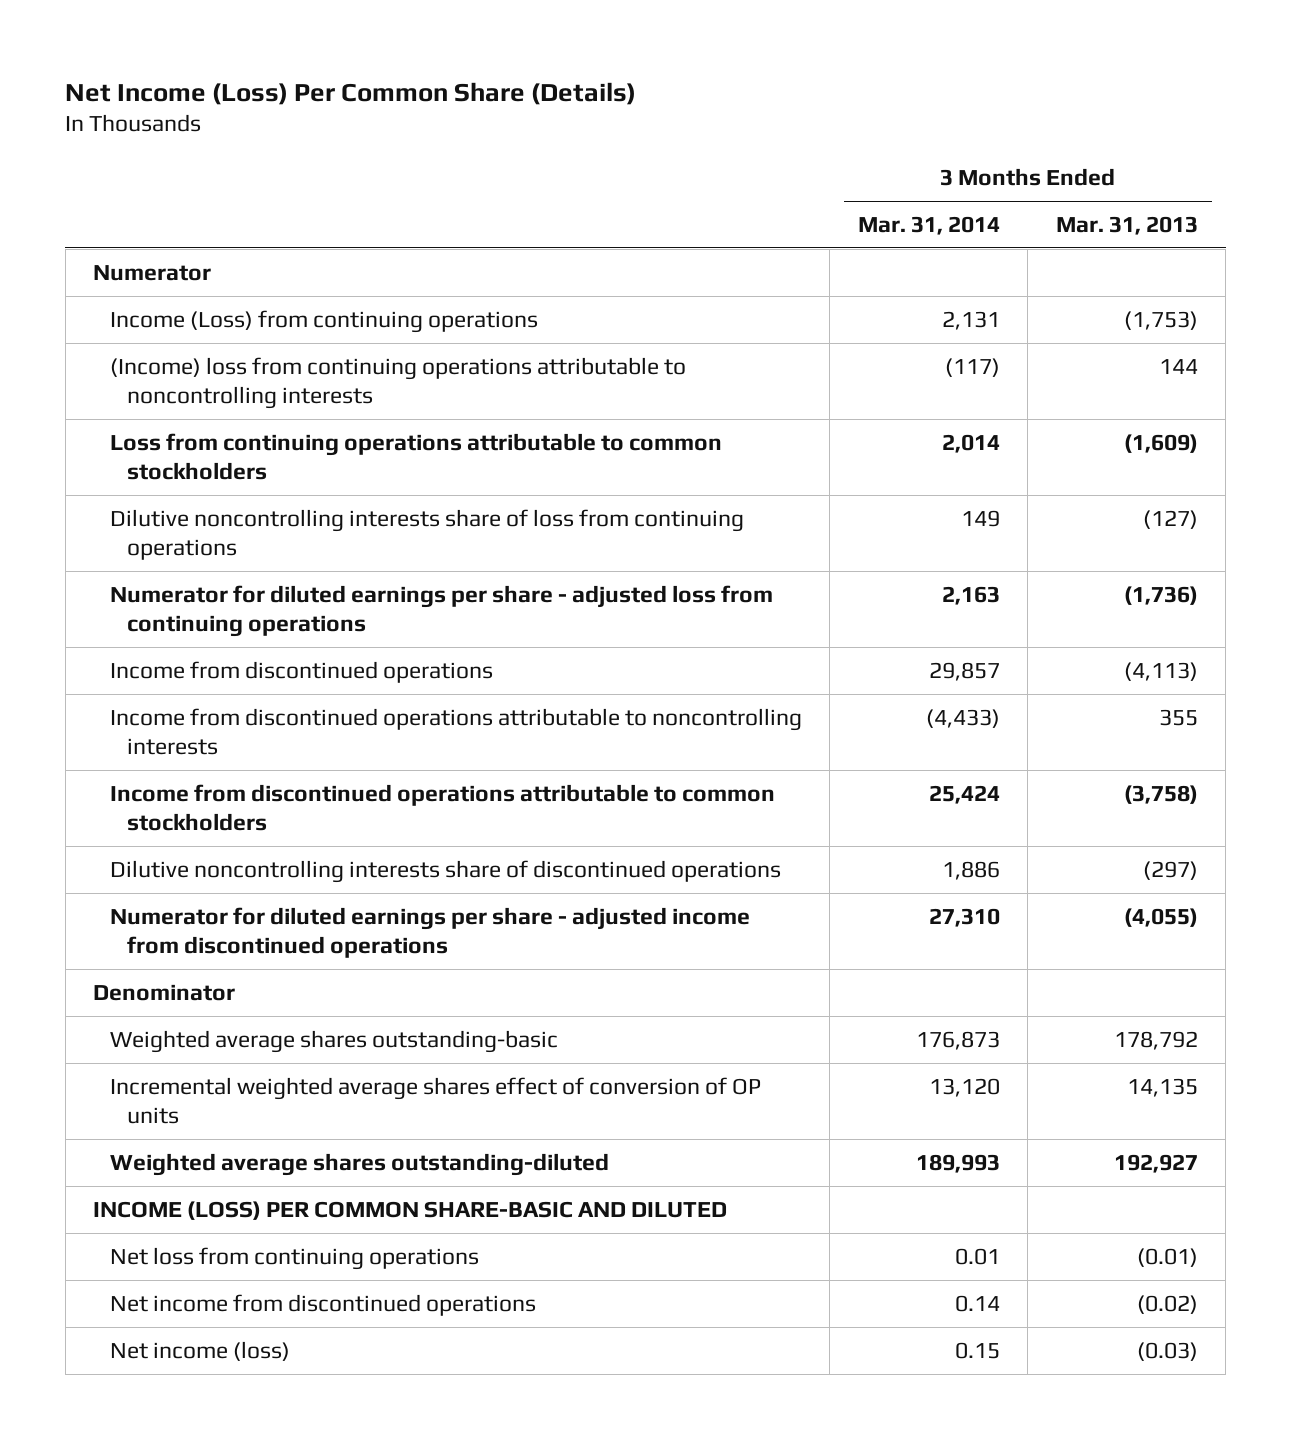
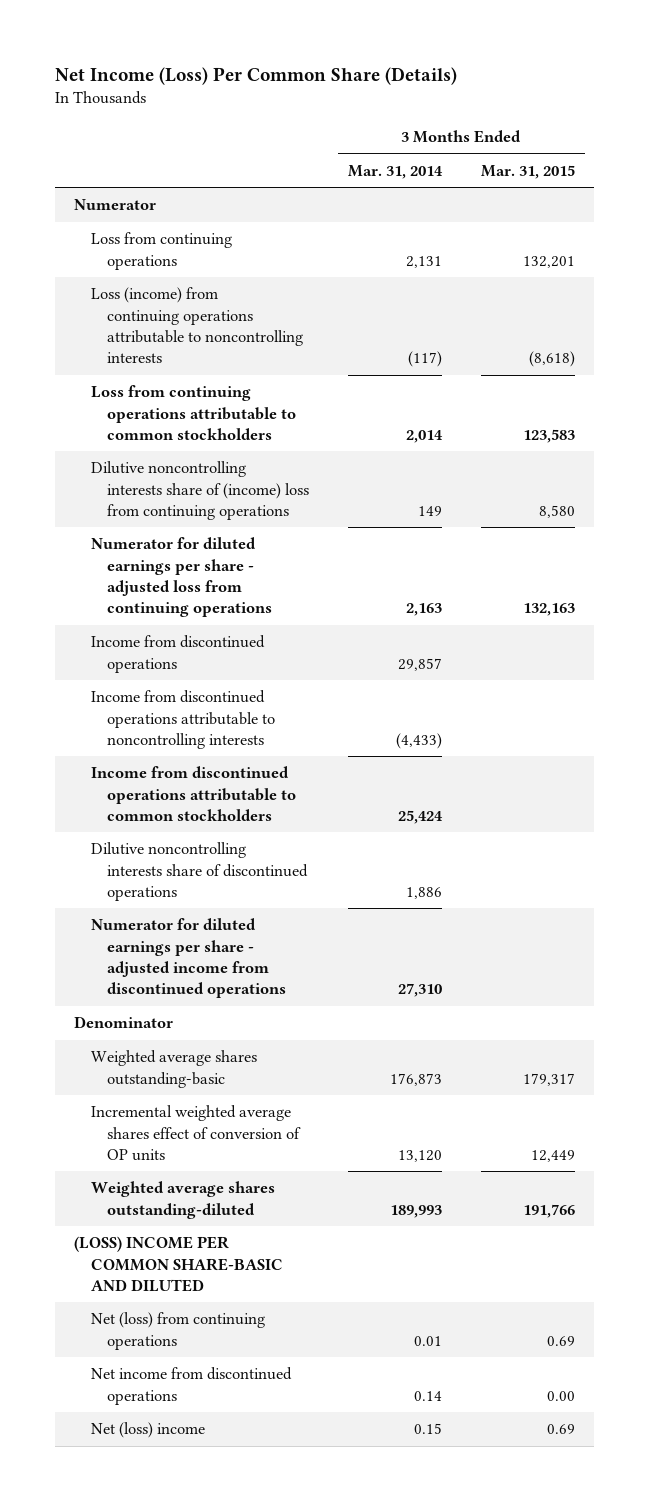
[1055,215,1198,235] Mar. 31, 2013 -> none
none -> [480,164,575,179] Mar. 31, 2015
[109,309,538,333] Income (Loss) from continuing operations -> [90,232,232,270] Loss from continuing operations
[109,356,686,409] (Income) loss from continuing operations attributable to noncontrolling interests -> [90,287,304,363] Loss (income) from continuing operations attributable to noncontrolling interests
[109,508,744,560] Dilutive noncontrolling interests share of loss from continuing operations -> [90,461,310,520] Dilutive noncontrolling interests share of (income) loss from continuing operations
[93,1200,728,1220] INCOME (LOSS) PER COMMON SHARE-BASIC AND DILUTED -> [74,1236,283,1292] (LOSS) INCOME PER COMMON SHARE-BASIC AND DILUTED
[109,1246,479,1270] Net loss from continuing operations -> [90,1312,265,1350] Net (loss) from continuing operations
[109,1340,290,1361] Net income (loss) -> [90,1422,205,1439] Net (loss) income

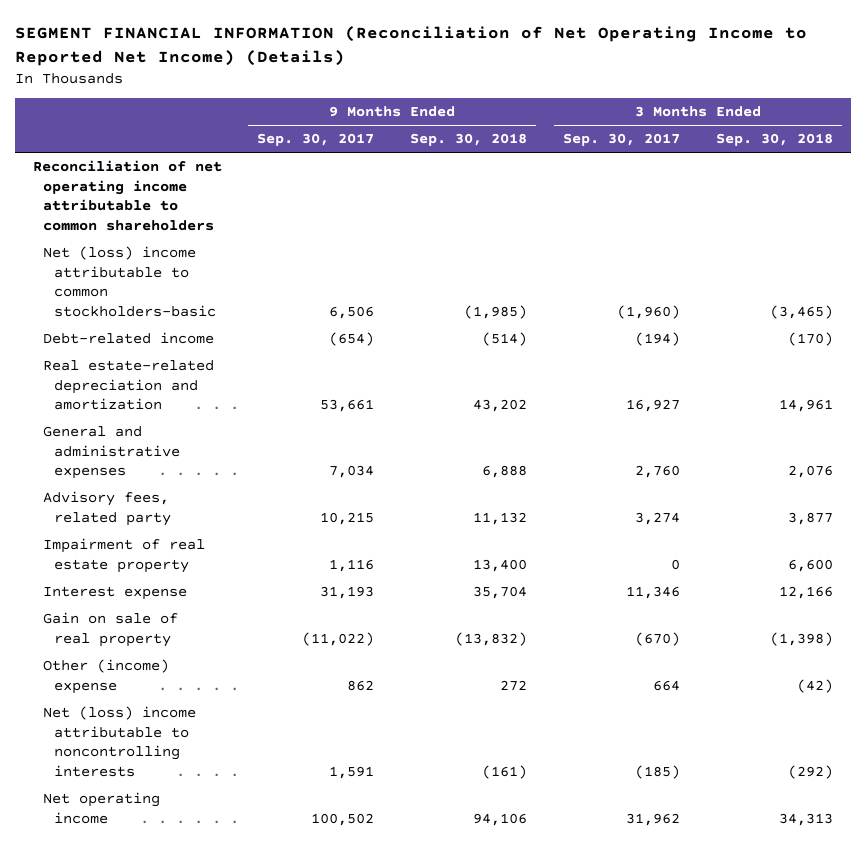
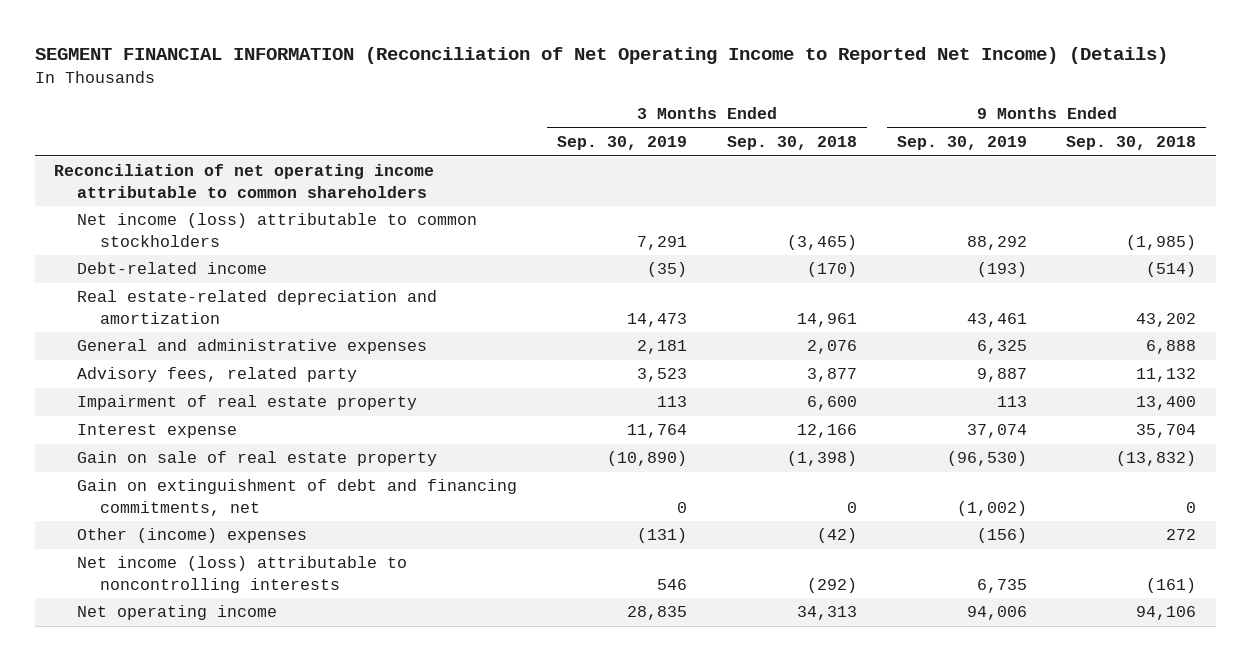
[257,133,375,147] Sep. 30, 2017 -> none
[562,133,680,147] Sep. 30, 2017 -> none
none -> [556,136,687,151] Sep. 30, 2019
none -> [896,136,1027,151] Sep. 30, 2019
[43,246,217,317] Net (loss) income attributable to common stockholders-basic -> [77,213,478,248] Net income (loss) attributable to common stockholders
[43,612,179,647] Gain on sale of real property -> [77,451,438,467] Gain on sale of real estate property
none -> [77,479,518,517] Gain on extinguishment of debt and financing commitments, net
[43,659,170,694] Other (income) expense -> [77,528,308,544] Other (income) expenses
[43,706,197,777] Net (loss) income attributable to noncontrolling interests -> [77,556,408,594] Net income (loss) attributable to noncontrolling interests

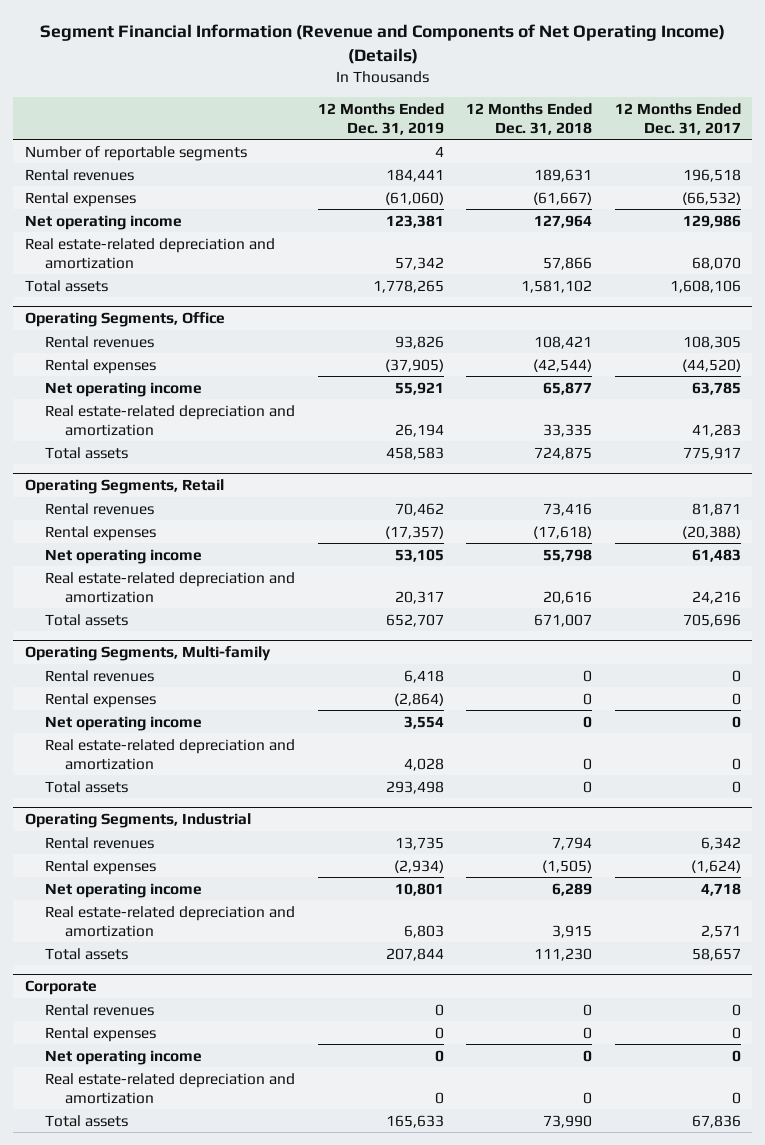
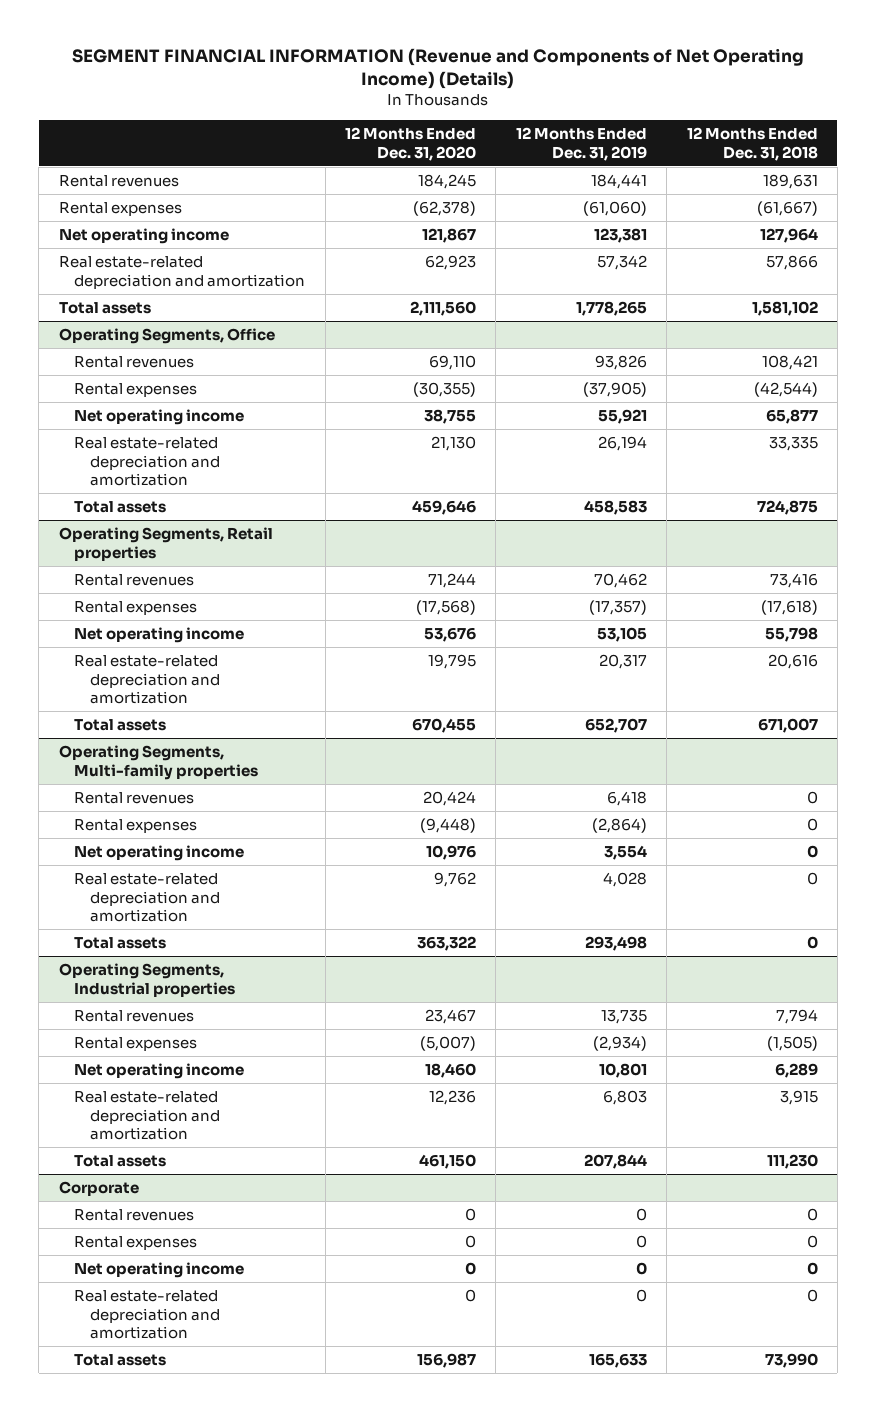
[39,24,725,65] Segment Financial Information (Revenue and Components of Net Operating Income) (Details) -> [72,47,805,90] SEGMENT FINANCIAL INFORMATION (Revenue and Components of Net Operating Income) (Details)
[614,102,741,135] 12 Months Ended Dec. 31, 2017 -> none
none -> [345,126,477,161] 12 Months Ended Dec. 31, 2020
[24,145,247,161] Number of reportable segments -> none
[24,479,224,495] Operating Segments, Retail -> [58,526,273,561] Operating Segments, Retail properties
[24,646,271,662] Operating Segments, Multi-family -> [58,744,259,780] Operating Segments, Multi-family properties
[24,813,251,829] Operating Segments, Industrial -> [58,962,236,997] Operating Segments, Industrial properties

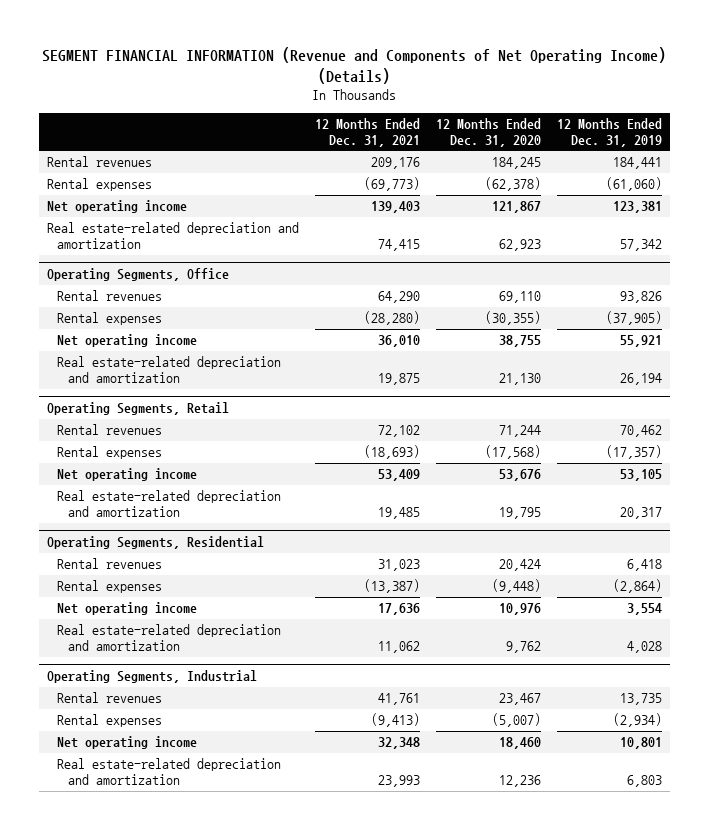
[686,126,818,161] 12 Months Ended Dec. 31, 2018 -> none
none -> [314,117,420,147] 12 Months Ended Dec. 31, 2021
[58,301,151,314] Total assets -> none
[74,500,167,513] Total assets -> none
[58,526,273,561] Operating Segments, Retail properties -> [47,402,230,416] Operating Segments, Retail
[74,718,167,731] Total assets -> none
[58,744,259,780] Operating Segments, Multi-family properties -> none
none -> [47,536,265,550] Operating Segments, Residential
[74,936,167,949] Total assets -> none
[58,962,236,997] Operating Segments, Industrial properties -> [47,670,258,684] Operating Segments, Industrial
[74,1154,167,1167] Total assets -> none
[58,1180,139,1196] Corporate -> none
[74,1208,195,1221] Rental revenues -> none
[74,1235,198,1250] Rental expenses -> none
[74,1261,245,1278] Net operating income -> none
[74,1289,221,1340] Real estate-related depreciation and amortization -> none
[74,1353,167,1366] Total assets -> none

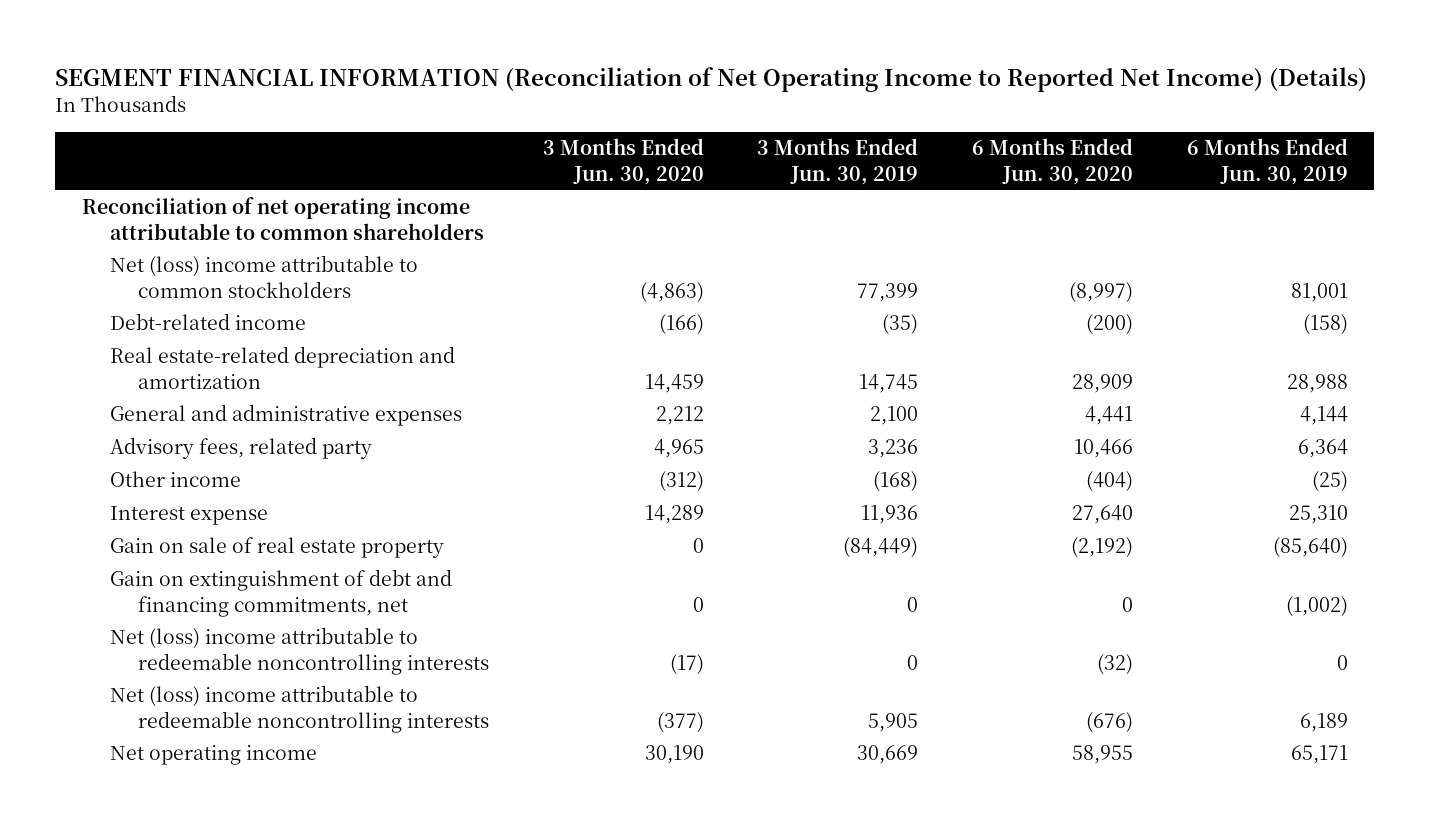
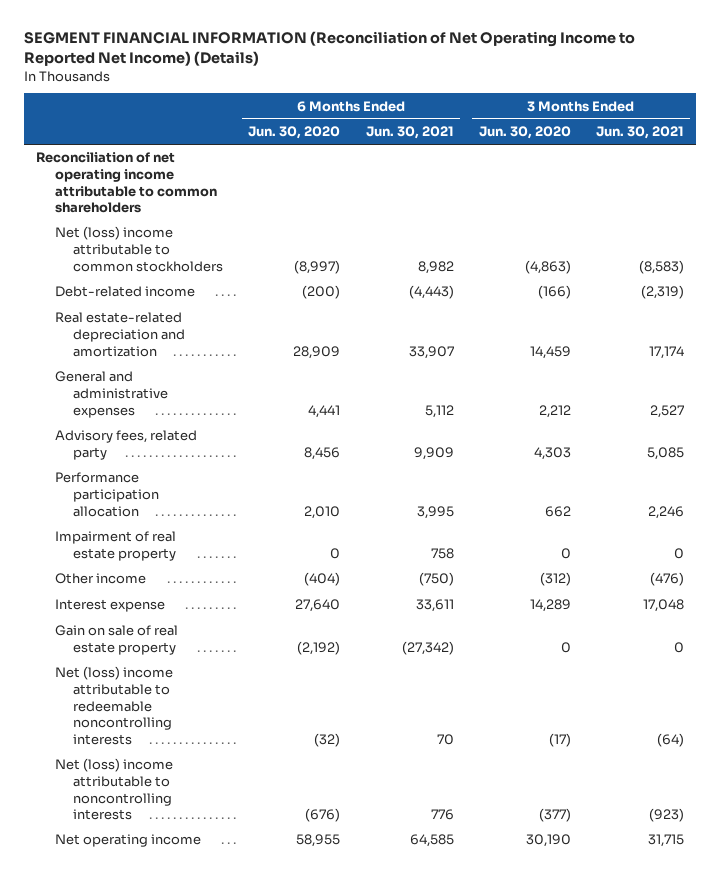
[757,138,919,185] 3 Months Ended Jun. 30, 2019 -> none
[1186,138,1348,185] 6 Months Ended Jun. 30, 2019 -> none
none -> [365,126,454,140] Jun. 30, 2021
none -> [595,126,684,140] Jun. 30, 2021
[653,439,704,459] 4,965 -> [533,446,571,460] 4,303
[1073,439,1133,459] 10,466 -> [304,446,341,460] 8,456
none -> [54,472,160,517] Performance participation allocation
none -> [54,531,177,561] Impairment of real estate property
[110,569,453,617] Gain on extinguishment of debt and financing commitments, net -> none
[110,685,490,733] Net (loss) income attributable to redeemable noncontrolling interests -> [54,758,173,821] Net (loss) income attributable to noncontrolling interests

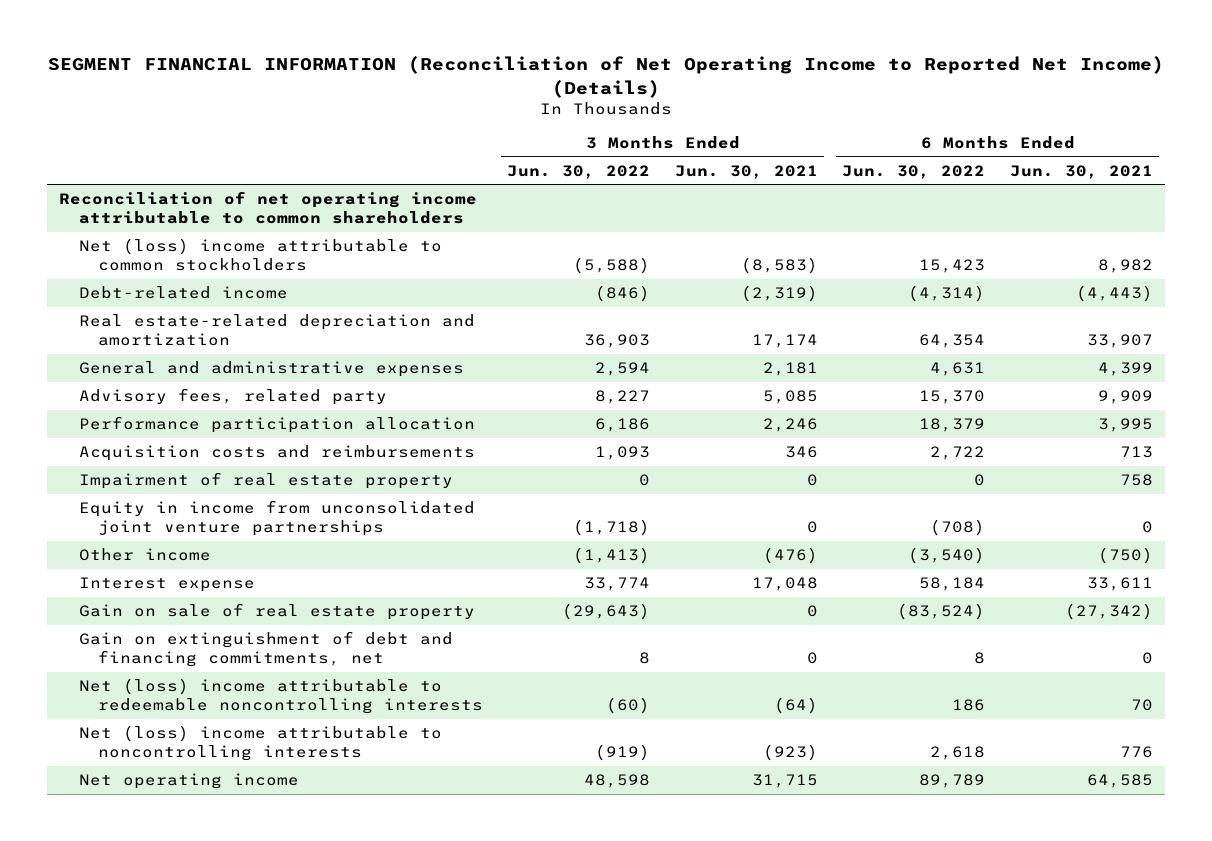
[248,126,341,140] Jun. 30, 2020 -> none
[478,126,571,140] Jun. 30, 2020 -> none
none -> [507,164,651,179] Jun. 30, 2022
none -> [842,164,986,179] Jun. 30, 2022
[424,404,454,418] 5,112 -> [1097,362,1153,377] 4,399
[649,404,684,418] 2,527 -> [762,362,818,377] 2,181
none -> [78,445,475,462] Acquisition costs and reimbursements
none -> [78,500,475,537] Equity in income from unconsolidated joint venture partnerships
none -> [78,631,453,668] Gain on extinguishment of debt and financing commitments, net

